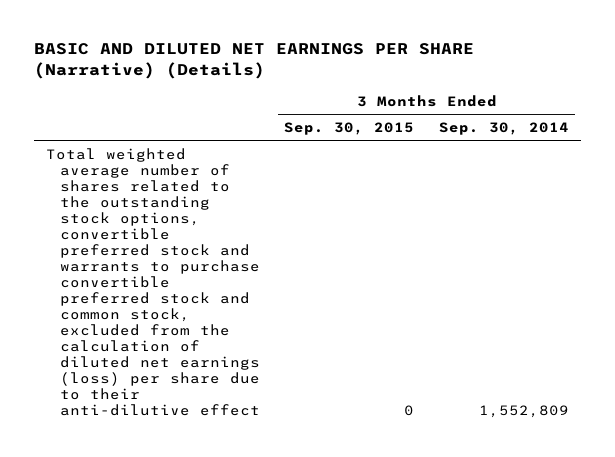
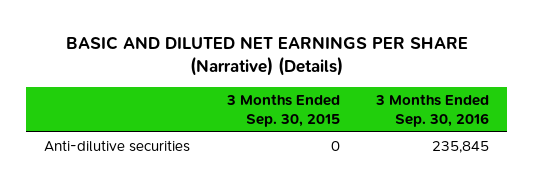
[439,121,570,135] Sep. 30, 2014 -> none
none -> [374,94,489,127] 3 Months Ended Sep. 30, 2016
[46,147,260,416] Total weighted average number of shares related to the outstanding stock options, convertible preferred stock and warrants to purchase convertible preferred stock and common stock, excluded from the calculation of diluted net earnings (loss) per share due to their anti-dilutive effect -> [44,140,191,153] Anti-dilutive securities

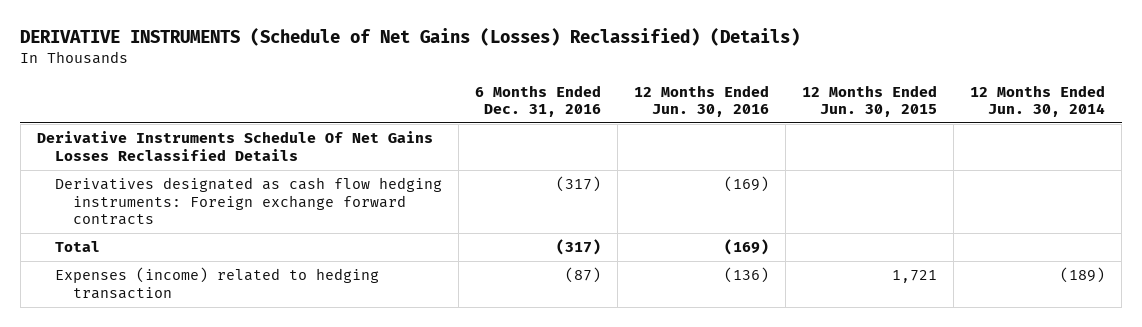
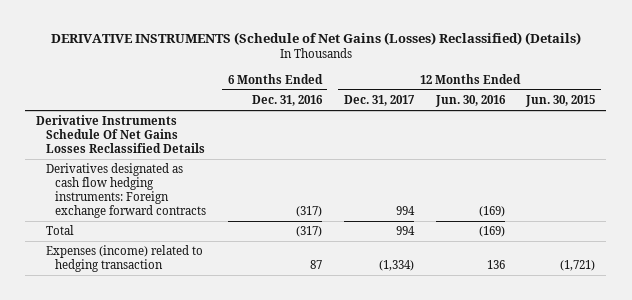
[970,84,1106,117] 12 Months Ended Jun. 30, 2014 -> none
none -> [343,95,415,107] Dec. 31, 2017
[564,267,601,284] (87) -> [309,260,322,270] 87
[723,267,769,284] (136) -> [486,260,505,270] 136
[892,270,938,284] 1,721 -> [560,260,596,272] (1,721)

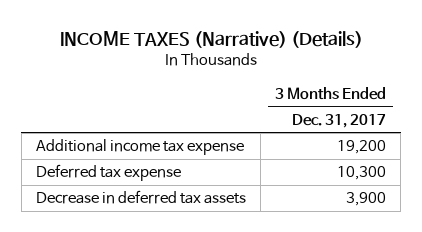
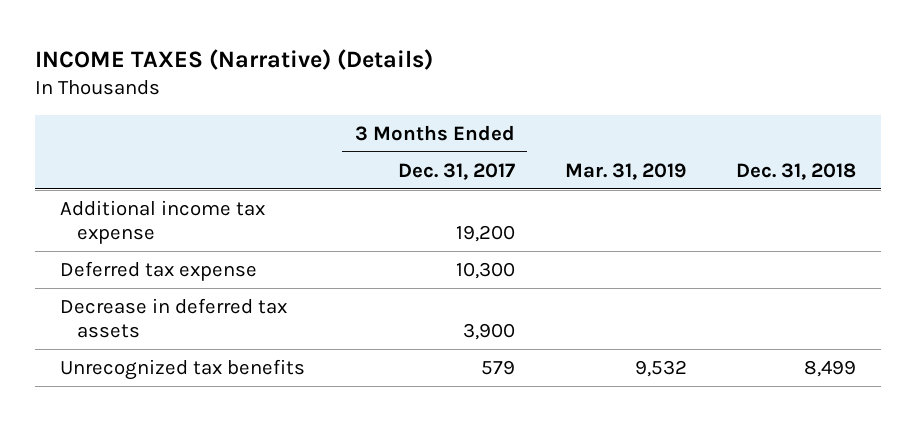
none -> [564,162,687,180] Mar. 31, 2019
none -> [736,162,857,180] Dec. 31, 2018
none -> [60,358,306,380] Unrecognized tax benefits

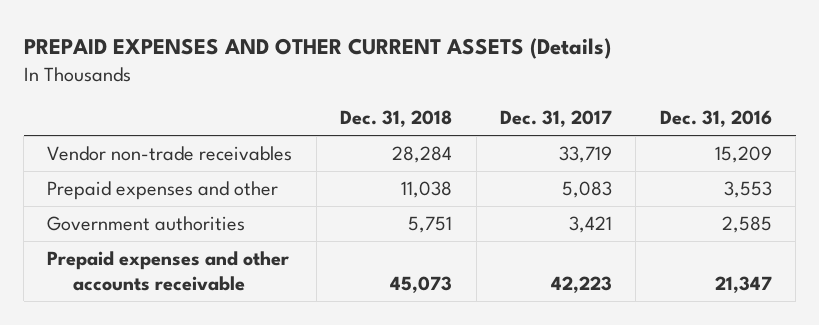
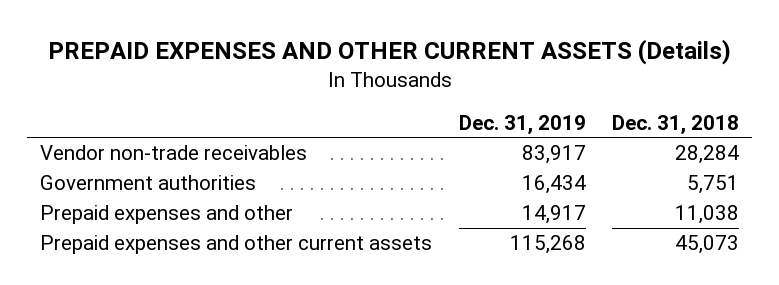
[500,110,613,128] Dec. 31, 2017 -> none
[659,110,772,128] Dec. 31, 2016 -> none
none -> [458,114,586,135] Dec. 31, 2019
[47,180,279,200] Prepaid expenses and other -> [39,205,293,225] Prepaid expenses and other
[47,250,290,292] Prepaid expenses and other accounts receivable -> [39,235,432,255] Prepaid expenses and other current assets

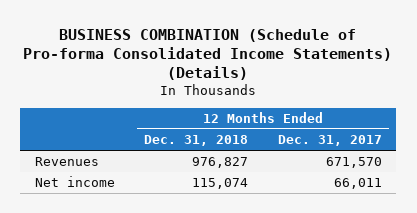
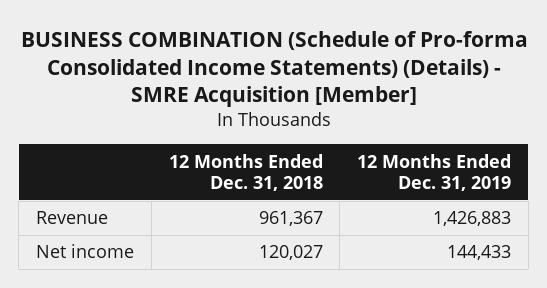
[23,28,393,81] BUSINESS COMBINATION (Schedule of Pro-forma Consolidated Income Statements) (Details) -> [20,30,528,108] BUSINESS COMBINATION (Schedule of Pro-forma Consolidated Income Statements) (Details) - SMRE Acquisition [Member]
[277,135,382,147] Dec. 31, 2017 -> none
none -> [357,153,512,192] 12 Months Ended Dec. 31, 2019
[34,157,99,167] Revenues -> none
none -> [36,211,109,225] Revenue
[192,178,249,190] 115,074 -> [258,245,323,261] 120,027

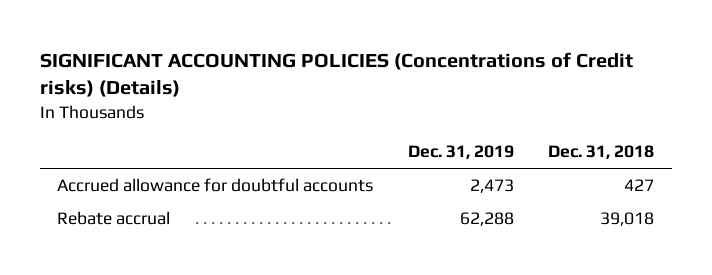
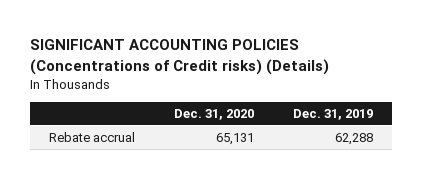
[548,145,655,160] Dec. 31, 2018 -> none
none -> [174,108,255,120] Dec. 31, 2020
[57,178,374,193] Accrued allowance for doubtful accounts -> none

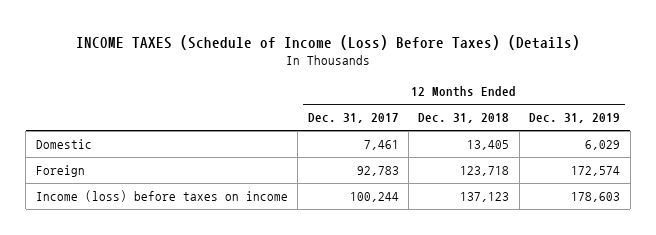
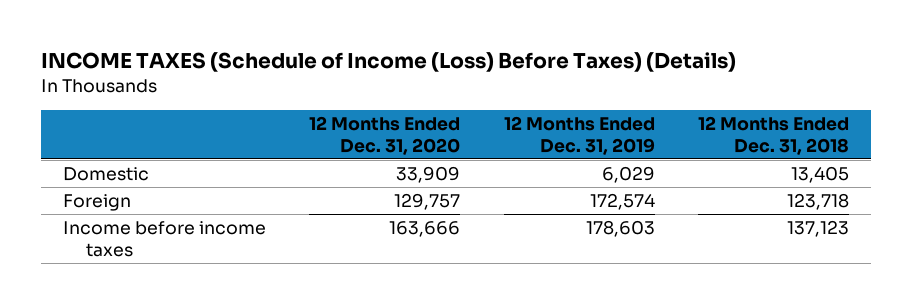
[307,113,399,124] Dec. 31, 2017 -> none
none -> [309,115,461,155] 12 Months Ended Dec. 31, 2020
[35,190,288,203] Income (loss) before taxes on income -> [62,220,266,257] Income before income taxes

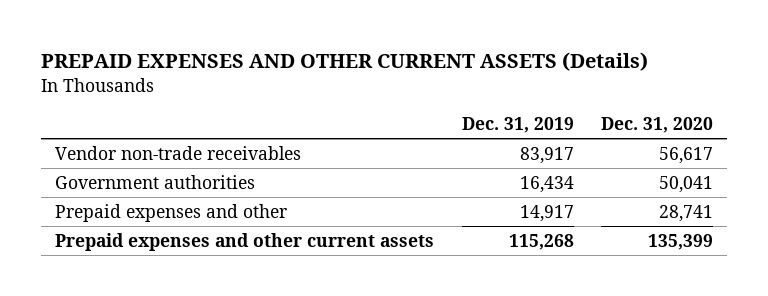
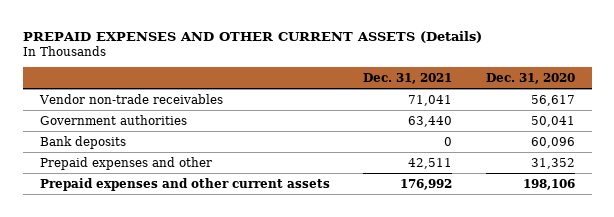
[461,117,574,134] Dec. 31, 2019 -> none
none -> [363,72,453,84] Dec. 31, 2021
none -> [39,135,126,149] Bank deposits
[659,204,714,222] 28,741 -> [530,157,575,169] 31,352
[648,233,714,250] 135,399 -> [522,178,575,190] 198,106

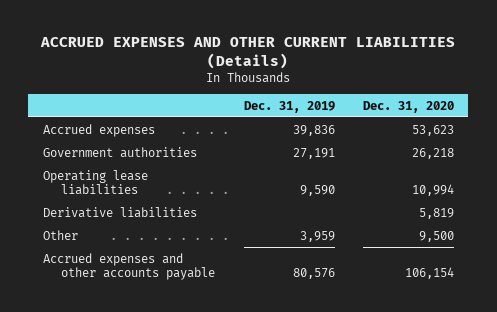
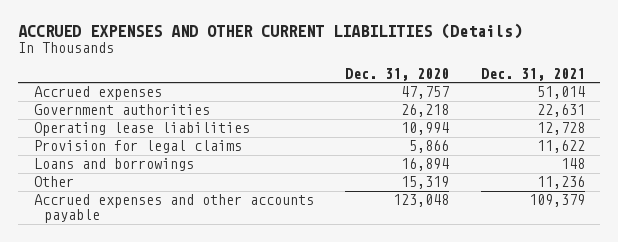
[243,100,335,113] Dec. 31, 2019 -> none
none -> [480,68,585,82] Dec. 31, 2021
[411,124,454,136] 53,623 -> [401,86,450,100] 47,757
[42,206,197,218] Derivative liabilities -> none
none -> [33,140,242,154] Provision for legal claims
none -> [33,158,194,172] Loans and borrowings
[418,230,454,242] 9,500 -> [401,176,450,190] 15,319
[404,267,454,280] 106,154 -> [393,194,450,208] 123,048

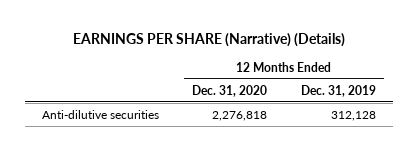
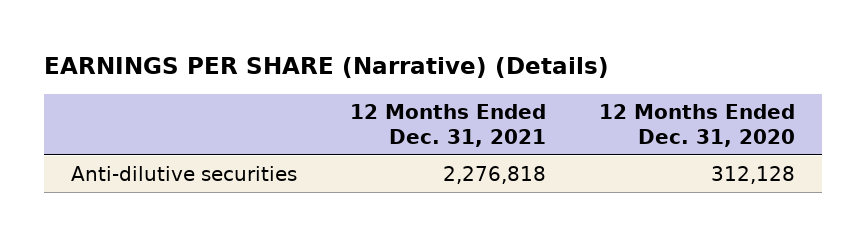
[300,84,376,97] Dec. 31, 2019 -> none
none -> [349,104,546,147] 12 Months Ended Dec. 31, 2021
[212,110,268,121] 2,276,818 -> [711,166,796,185] 312,128

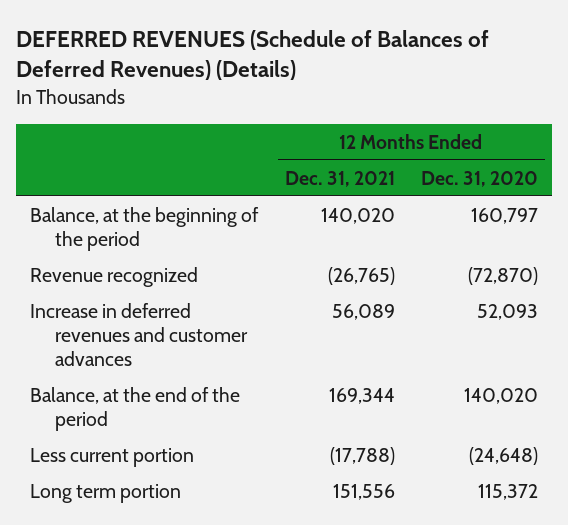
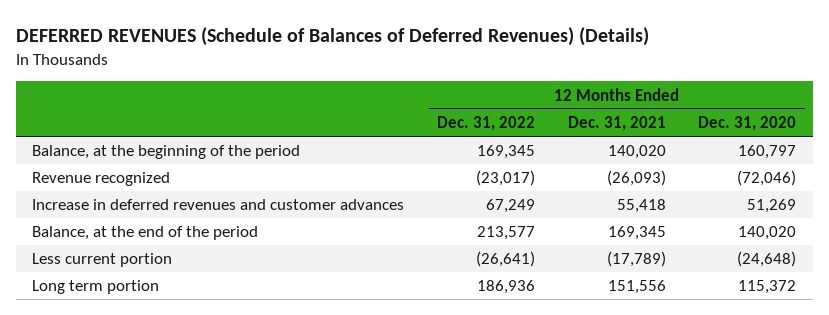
none -> [436,115,535,131] Dec. 31, 2022
[327,266,395,285] (26,765) -> [606,170,666,187] (26,093)
[468,266,539,285] (72,870) -> [737,170,797,187] (72,046)
[331,303,395,320] 56,089 -> [616,199,666,214] 55,418
[477,303,539,320] 52,093 -> [747,199,797,214] 51,269
[328,387,395,404] 169,344 -> [607,226,666,241] 169,345
[329,446,395,465] (17,788) -> [606,251,666,268] (17,789)

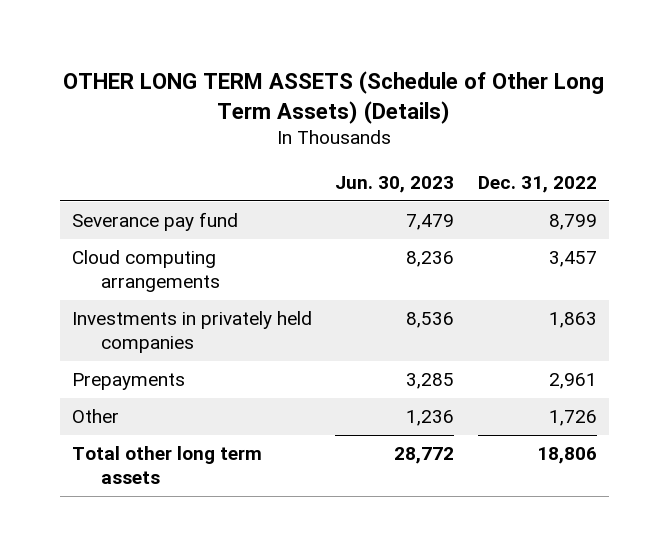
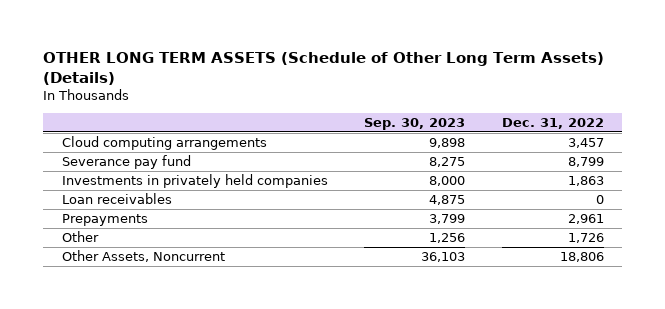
[335,175,455,193] Jun. 30, 2023 -> none
none -> [364,118,466,131] Sep. 30, 2023
[71,212,238,232] Severance pay fund -> [61,155,191,170] Severance pay fund
none -> [61,193,172,205] Loan receivables
[71,446,262,484] Total other long term assets -> [61,250,225,263] Other Assets, Noncurrent

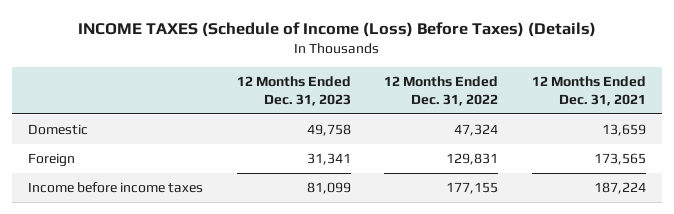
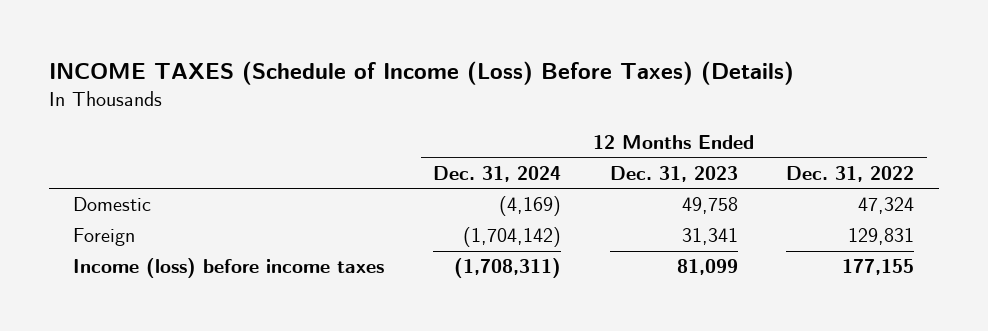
[531,76,646,107] 12 Months Ended Dec. 31, 2021 -> none
none -> [432,165,561,182] Dec. 31, 2024
[28,182,204,194] Income before income taxes -> [73,258,385,279] Income (loss) before income taxes

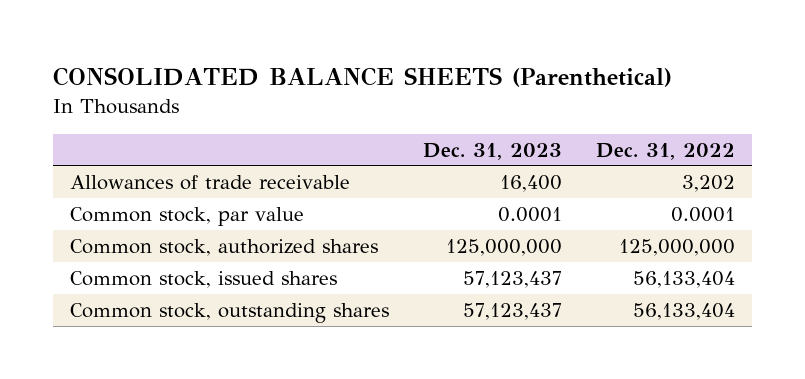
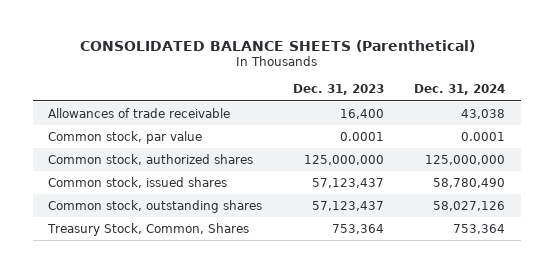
[596,142,736,160] Dec. 31, 2022 -> none
none -> [414,84,506,96] Dec. 31, 2024
none -> [47,222,250,236] Treasury Stock, Common, Shares

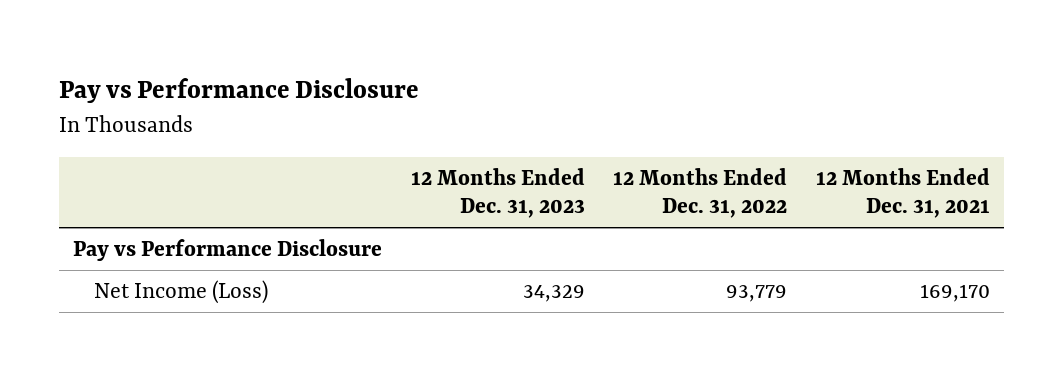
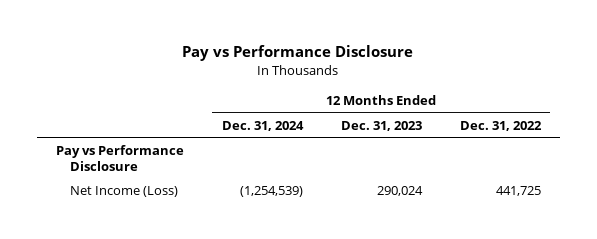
[815,167,990,219] 12 Months Ended Dec. 31, 2021 -> none
none -> [221,120,304,131] Dec. 31, 2024
[522,285,585,303] 34,329 -> [376,185,423,196] 290,024
[726,285,788,303] 93,779 -> [495,185,541,196] 441,725

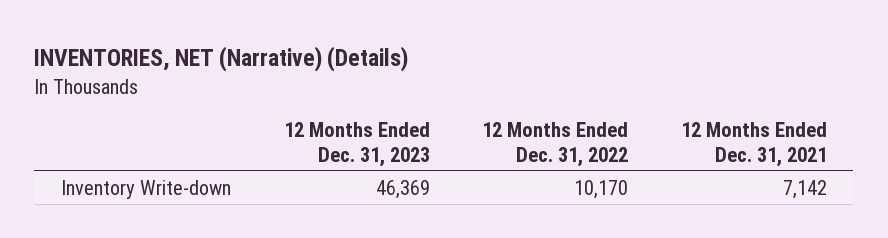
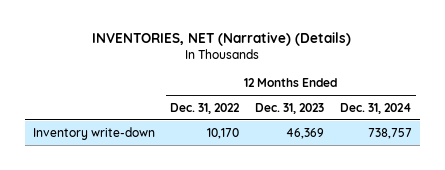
[681,122,828,168] 12 Months Ended Dec. 31, 2021 -> none
none -> [340,102,413,114] Dec. 31, 2024
[60,180,231,200] Inventory Write-down -> [32,127,155,141] Inventory write-down

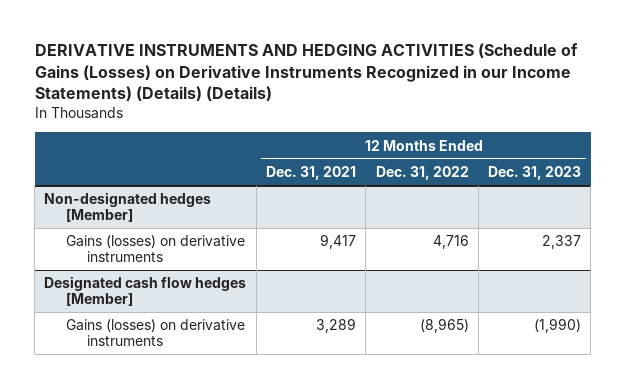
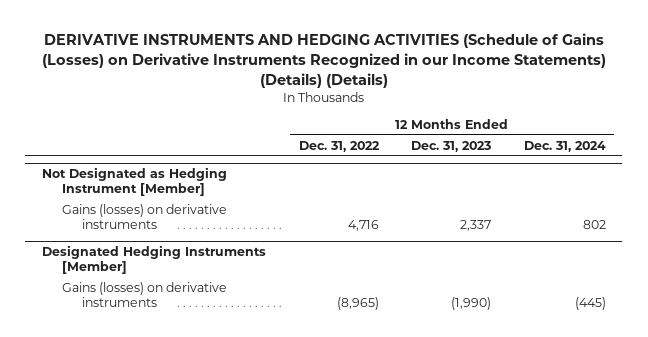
[266,165,357,180] Dec. 31, 2021 -> none
none -> [523,140,606,152] Dec. 31, 2024
[44,192,212,223] Non-designated hedges [Member] -> [41,167,227,196] Not Designated as Hedging Instrument [Member]
[44,276,247,307] Designated cash flow hedges [Member] -> [41,245,266,274] Designated Hedging Instruments [Member]

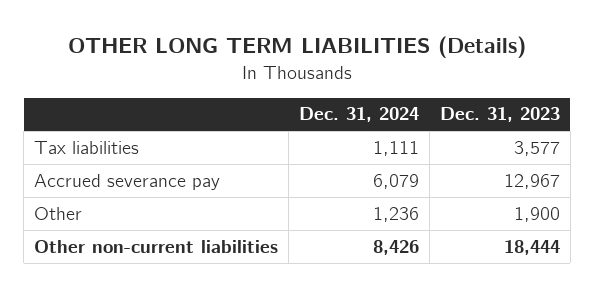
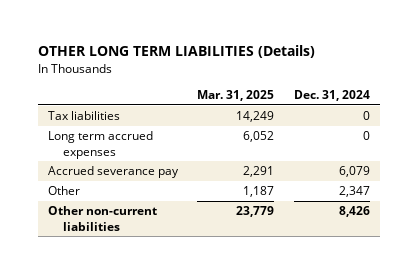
[439,107,560,123] Dec. 31, 2023 -> none
none -> [197,89,275,101] Mar. 31, 2025
[372,140,419,156] 1,111 -> [363,111,371,121] 0
none -> [47,131,153,159] Long term accrued expenses
[372,206,419,222] 1,236 -> [339,186,371,198] 2,347

